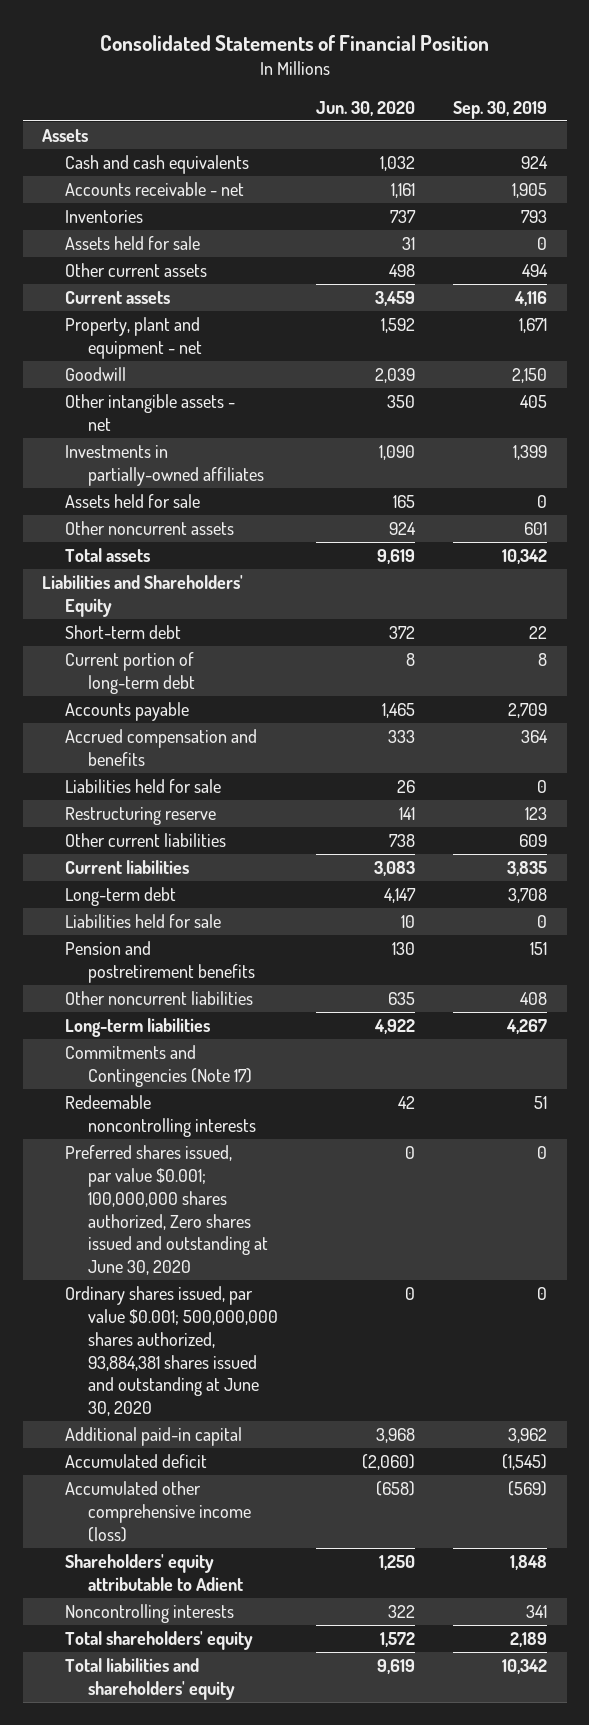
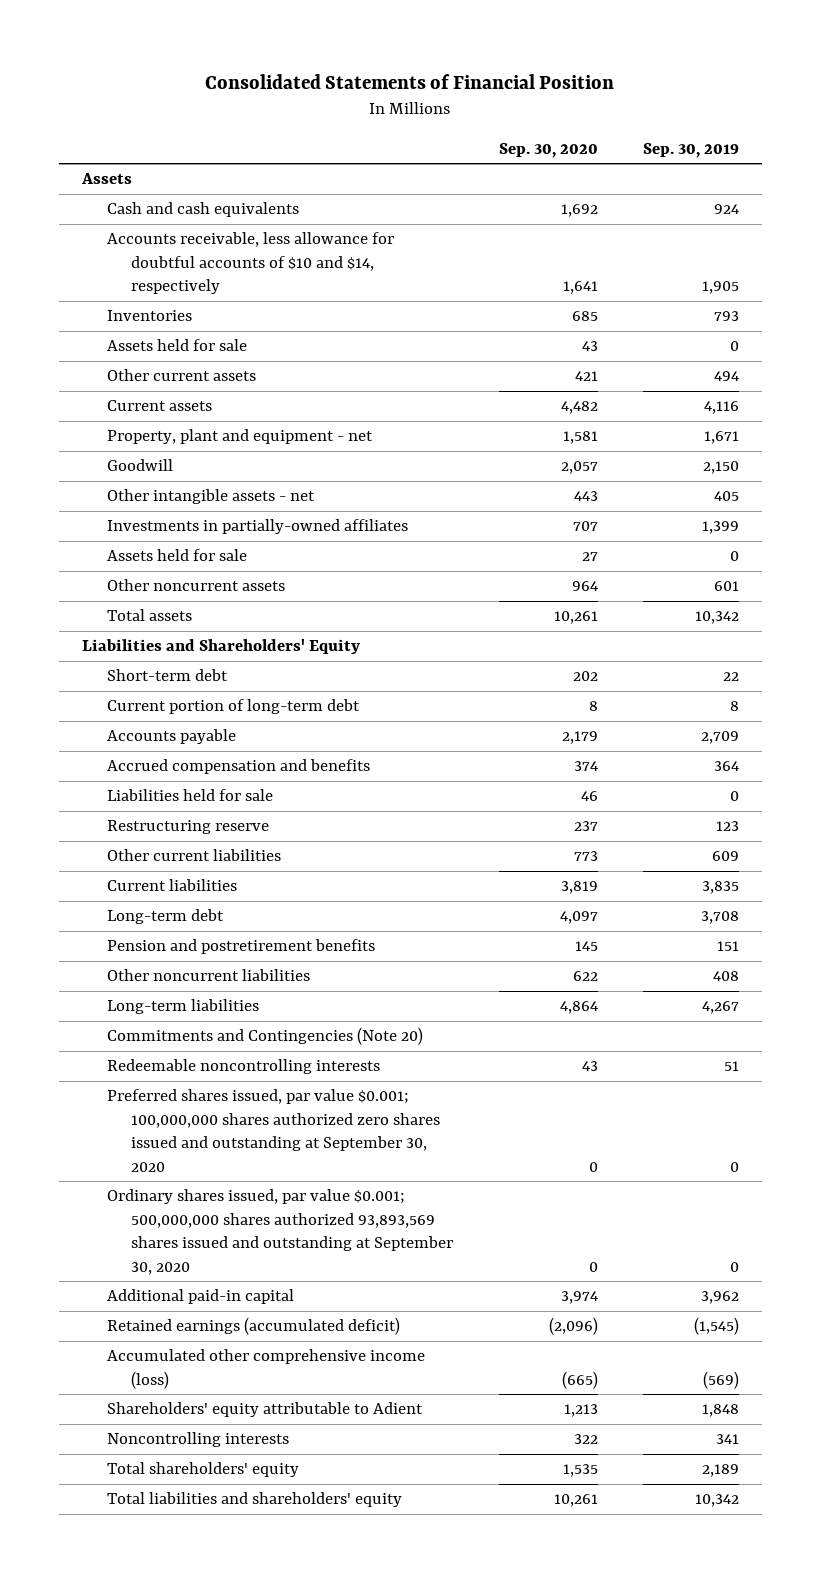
[316,100,416,116] Jun. 30, 2020 -> none
none -> [498,142,598,158] Sep. 30, 2020
[64,182,244,197] Accounts receivable - net -> [106,232,394,295] Accounts receivable, less allowance for doubtful accounts of $10 and $14, respectively
[64,914,221,929] Liabilities held for sale -> none
[64,1045,252,1088] Commitments and Contingencies (Note 17) -> [106,1027,423,1046] Commitments and Contingencies (Note 20)
[64,1145,268,1276] Preferred shares issued, par value $0.001; 100,000,000 shares authorized, Zero shares issued and outstanding at June 30, 2020 -> [106,1089,441,1172] Preferred shares issued, par value $0.001; 100,000,000 shares authorized zero shares issued and outstanding at September 30, 2020
[64,1286,278,1417] Ordinary shares issued, par value $0.001; 500,000,000 shares authorized, 93,884,381 shares issued and outstanding at June 30, 2020 -> [106,1189,454,1275] Ordinary shares issued, par value $0.001; 500,000,000 shares authorized 93,893,569 shares issued and outstanding at September 30, 2020
[64,1454,207,1469] Accumulated deficit -> [106,1317,400,1336] Retained earnings (accumulated deficit)

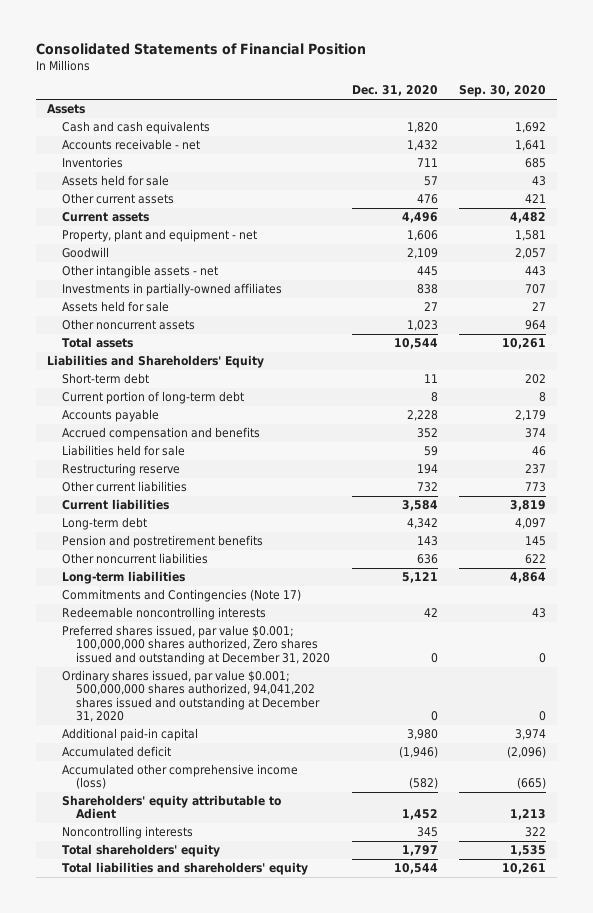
[643,142,740,158] Sep. 30, 2019 -> none
none -> [351,85,438,97] Dec. 31, 2020
[106,232,394,295] Accounts receivable, less allowance for doubtful accounts of $10 and $14, respectively -> [61,139,200,151] Accounts receivable - net
[106,1027,423,1046] Commitments and Contingencies (Note 20) -> [61,589,301,603] Commitments and Contingencies (Note 17)
[106,1089,441,1172] Preferred shares issued, par value $0.001; 100,000,000 shares authorized zero shares issued and outstanding at September 30, 2020 -> [61,625,331,665] Preferred shares issued, par value $0.001; 100,000,000 shares authorized, Zero shares issued and outstanding at December 31, 2020
[106,1189,454,1275] Ordinary shares issued, par value $0.001; 500,000,000 shares authorized 93,893,569 shares issued and outstanding at September 30, 2020 -> [61,670,321,723] Ordinary shares issued, par value $0.001; 500,000,000 shares authorized, 94,041,202 shares issued and outstanding at December 31, 2020
[106,1317,400,1336] Retained earnings (accumulated deficit) -> [61,746,171,758] Accumulated deficit

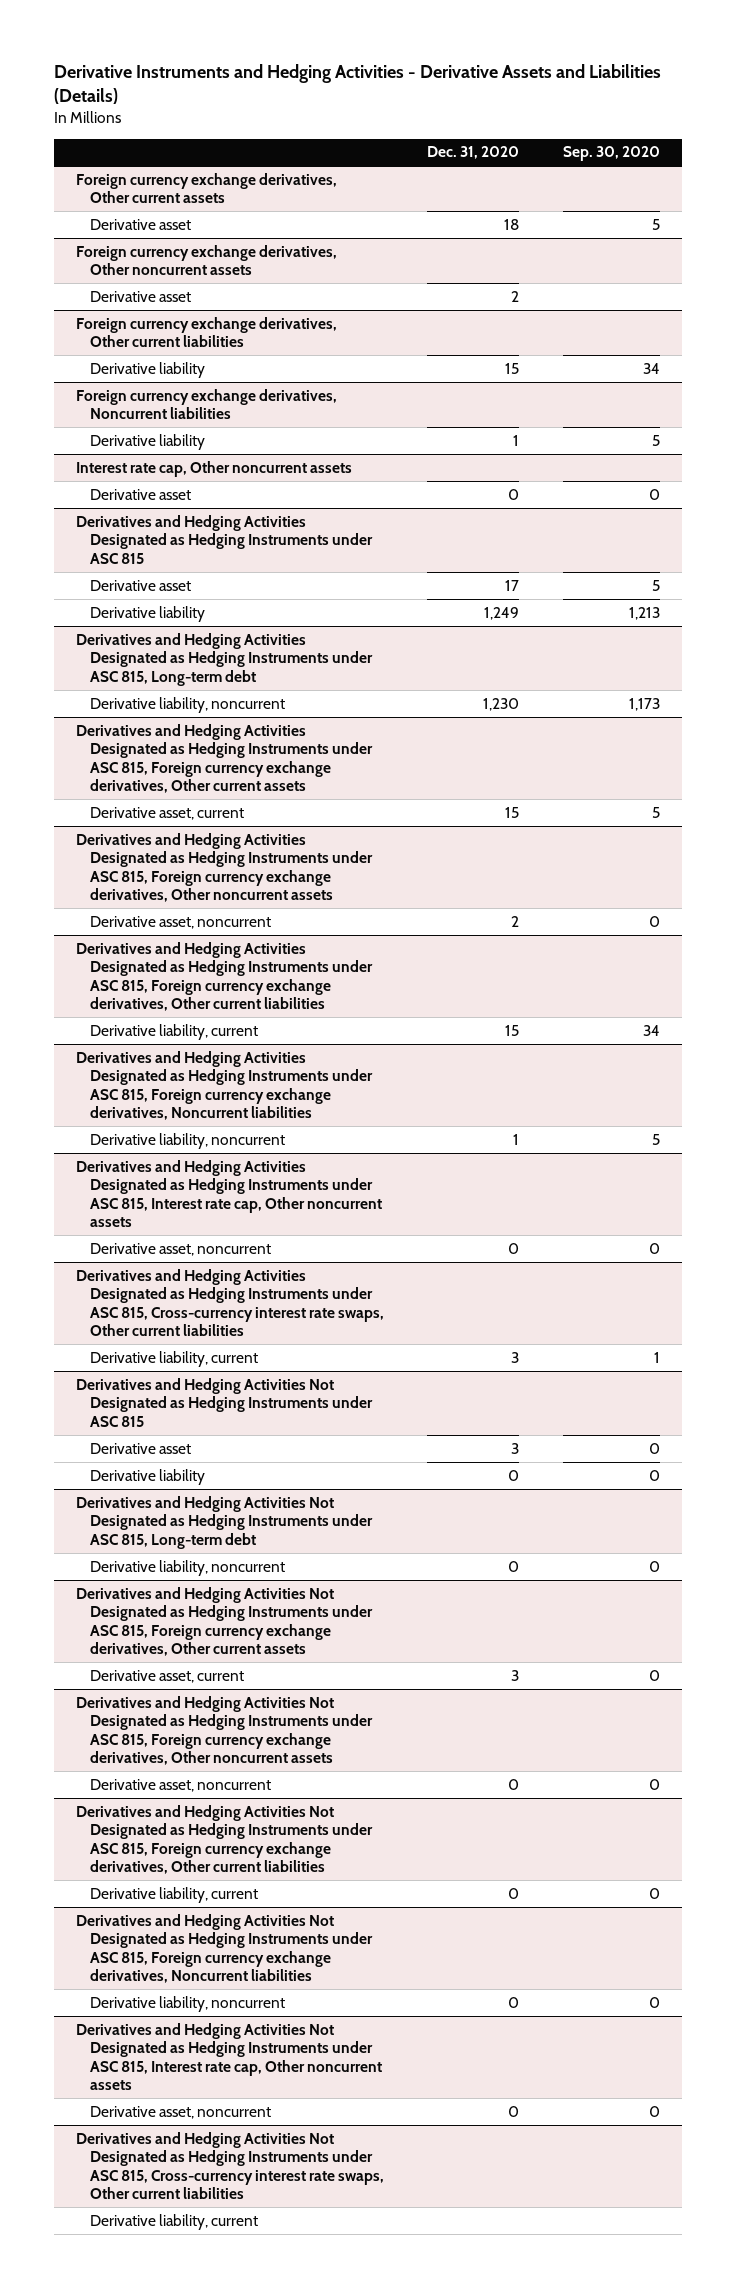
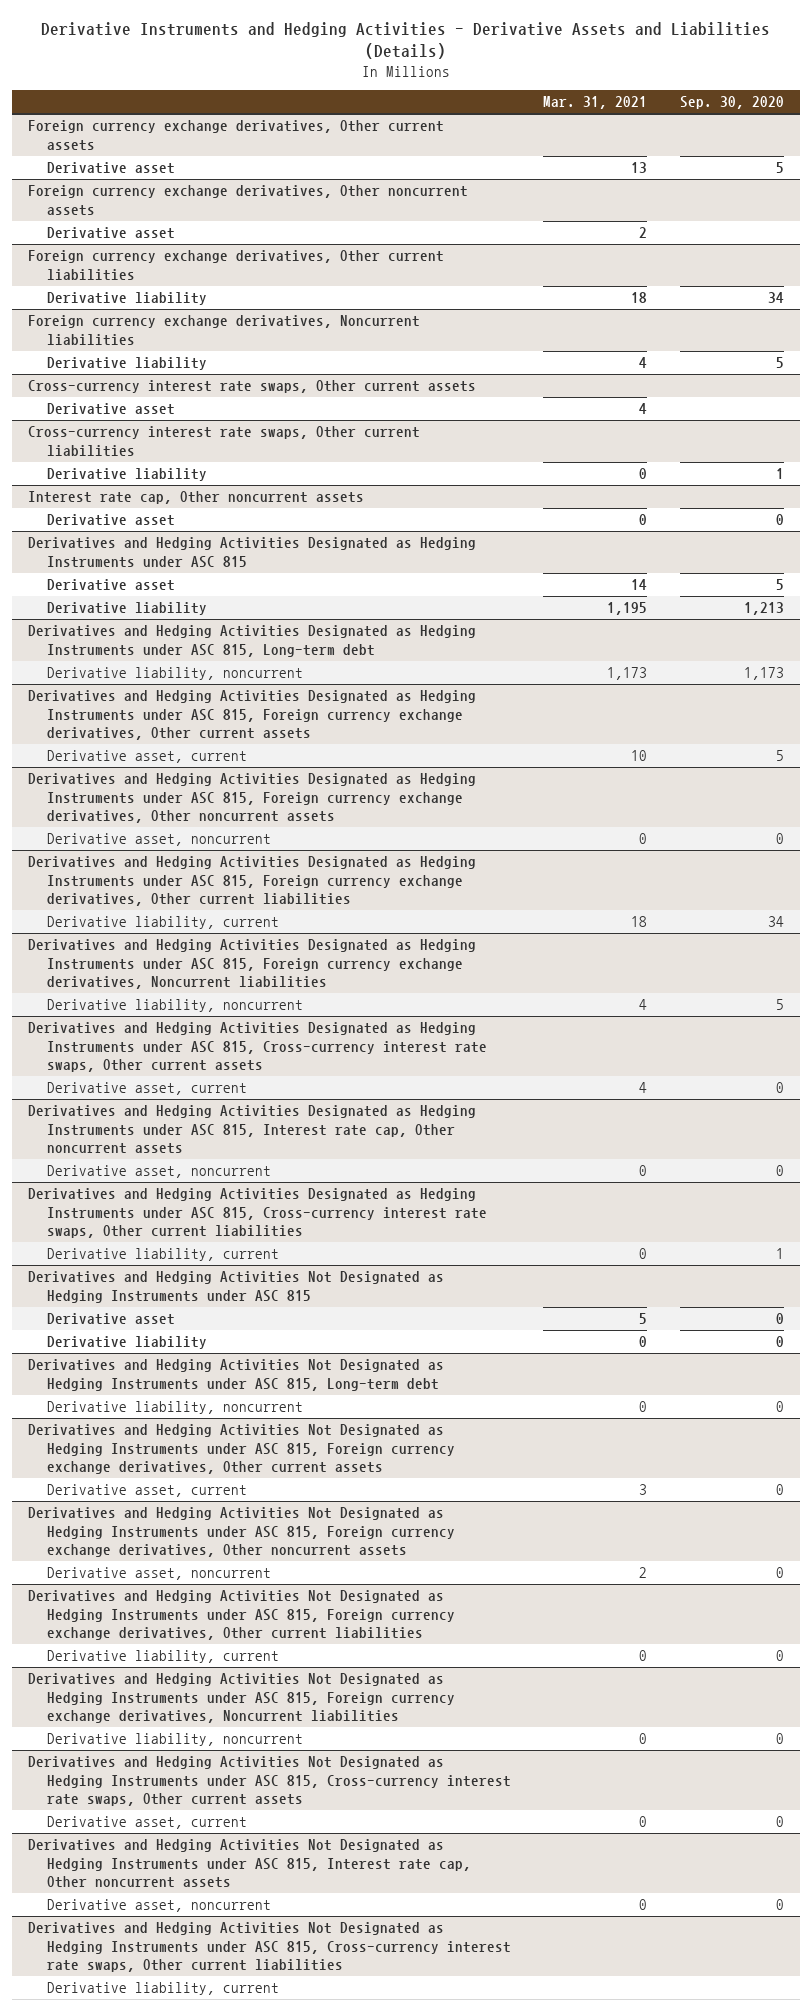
[427,146,520,160] Dec. 31, 2020 -> none
none -> [543,96,648,110] Mar. 31, 2021
none -> [27,380,476,394] Cross-currency interest rate swaps, Other current assets
none -> [47,403,176,416] Derivative asset
none -> [27,426,420,457] Cross-currency interest rate swaps, Other current liabilities
none -> [47,468,208,482] Derivative liability
none -> [27,1022,488,1072] Derivatives and Hedging Activities Designated as Hedging Instruments under ASC 815, Cross-currency interest rate swaps, Other current assets
none -> [47,1082,248,1096] Derivative asset, current
none -> [27,1756,512,1806] Derivatives and Hedging Activities Not Designated as Hedging Instruments under ASC 815, Cross-currency interest rate swaps, Other current assets
none -> [47,1816,248,1830] Derivative asset, current

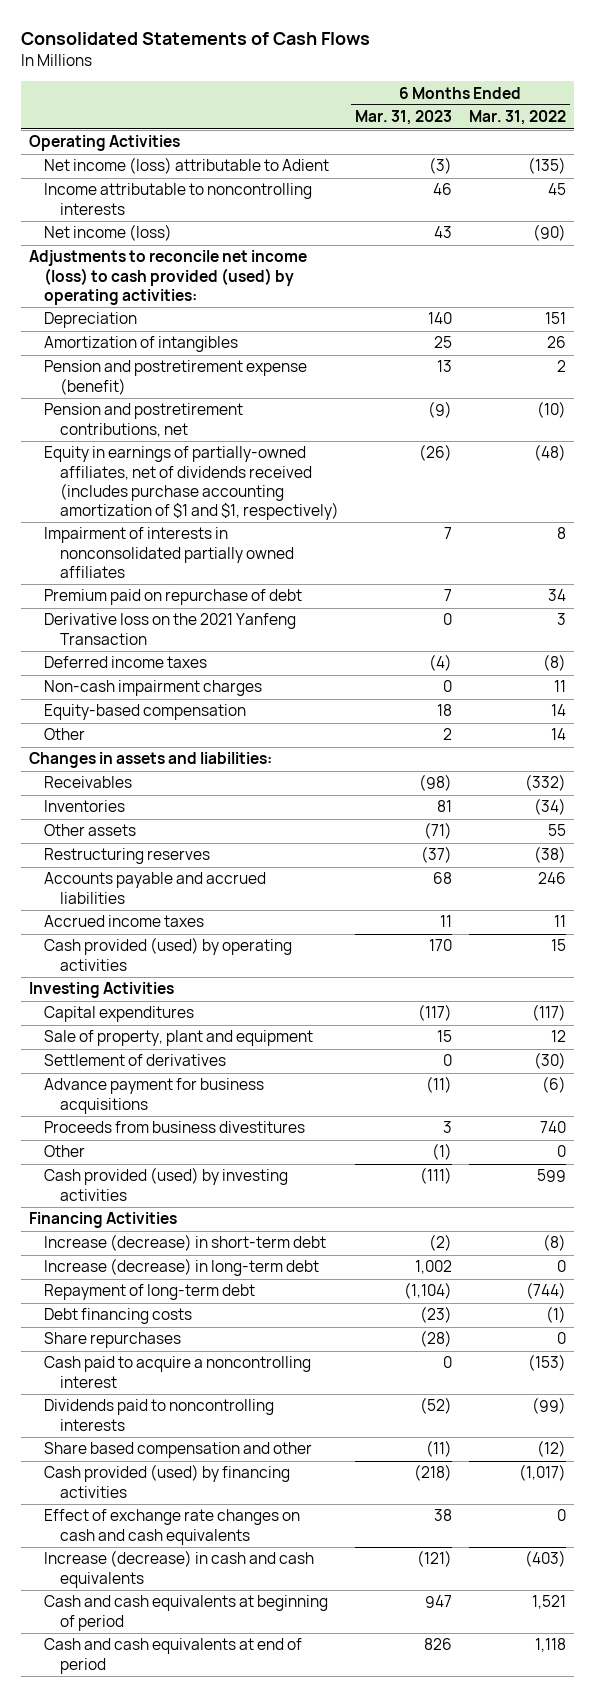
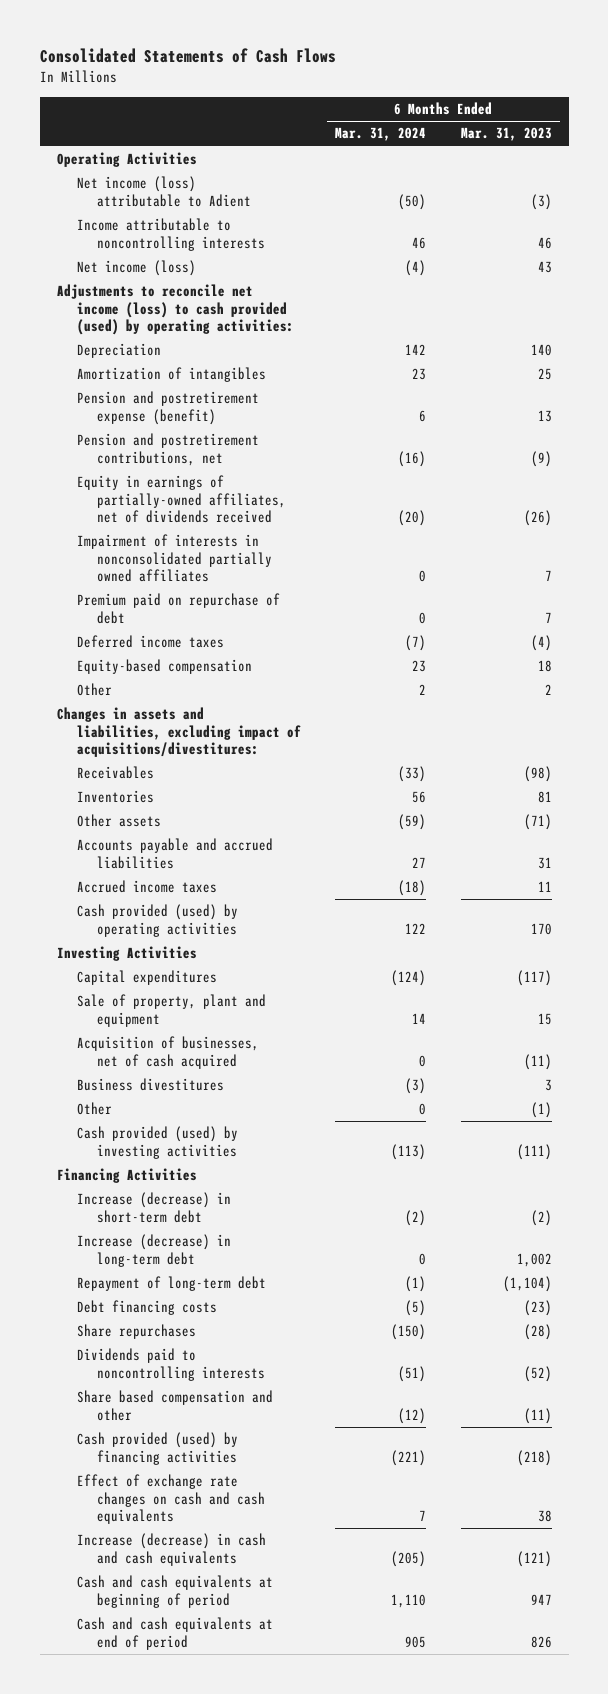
[468,110,566,126] Mar. 31, 2022 -> none
none -> [335,127,427,142] Mar. 31, 2024
[44,446,339,521] Equity in earnings of partially-owned affiliates, net of dividends received (includes purchase accounting amortization of $1 and $1, respectively) -> [76,475,286,524] Equity in earnings of partially-owned affiliates, net of dividends received
[44,613,297,645] Derivative loss on the 2021 Yanfeng Transaction -> none
[44,680,263,697] Non-cash impairment charges -> none
[29,752,273,769] Changes in assets and liabilities: -> [56,707,301,758] Changes in assets and liabilities, excluding impact of acquisitions/divestitures:
[44,848,211,865] Restructuring reserves -> none
[433,872,453,885] 68 -> [537,856,552,869] 31
[44,1054,227,1067] Settlement of derivatives -> none
[44,1078,265,1114] Advance payment for business acquisitions -> none
none -> [76,1036,259,1069] Acquisition of businesses, net of cash acquired
[44,1121,306,1134] Proceeds from business divestitures -> [76,1078,224,1092] Business divestitures
[44,1356,312,1388] Cash paid to acquire a noncontrolling interest -> none

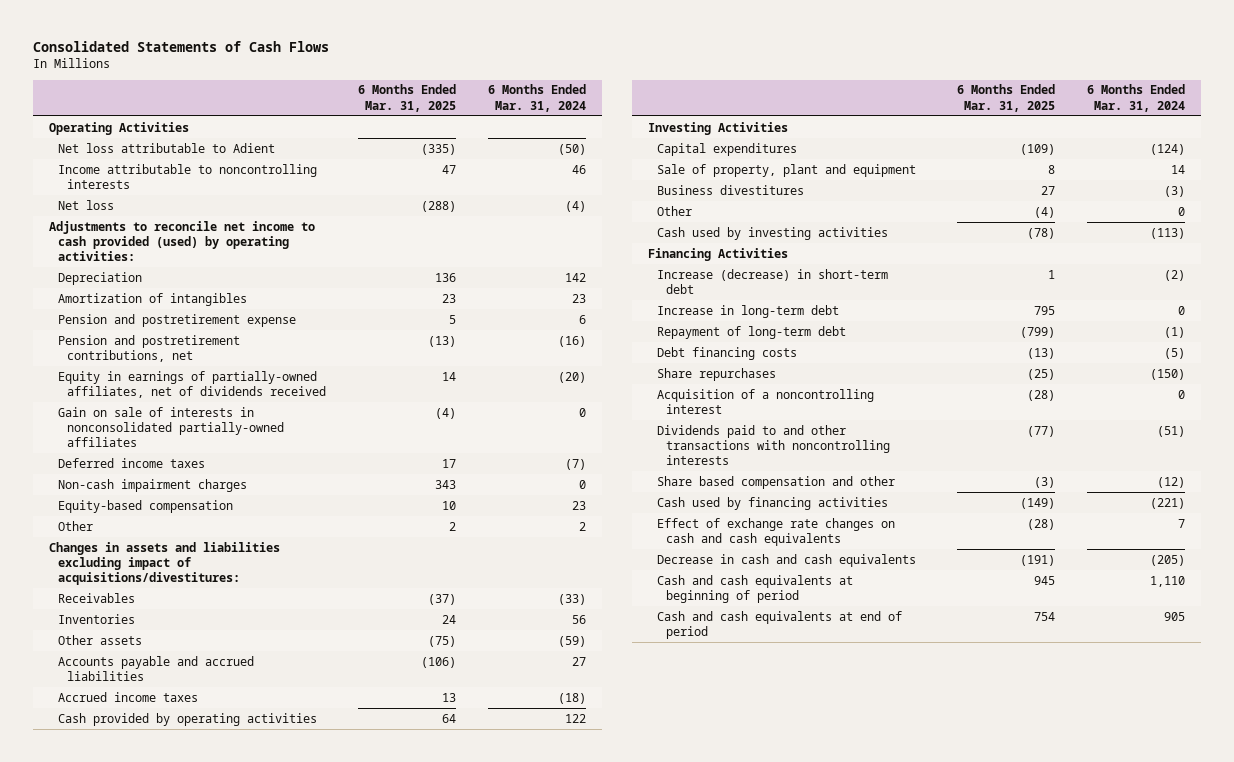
[460,127,552,142] Mar. 31, 2023 -> none
none -> [357,84,456,112] 6 Months Ended Mar. 31, 2025
[76,176,251,207] Net income (loss) attributable to Adient -> [57,142,275,153] Net loss attributable to Adient
[76,260,196,277] Net income (loss) -> [57,199,114,210] Net loss
[56,284,294,336] Adjustments to reconcile net income (loss) to cash provided (used) by operating activities: -> [49,220,316,262] Adjustments to reconcile net income to cash provided (used) by operating activities:
[76,391,259,425] Pension and postretirement expense (benefit) -> [57,313,296,327] Pension and postretirement expense
[76,593,280,624] Premium paid on repurchase of debt -> none
[76,534,272,583] Impairment of interests in nonconsolidated partially owned affiliates -> [57,406,284,448] Gain on sale of interests in nonconsolidated partially-owned affiliates
none -> [57,478,247,492] Non-cash impairment charges
[56,707,301,758] Changes in assets and liabilities, excluding impact of acquisitions/divestitures: -> [49,541,281,586] Changes in assets and liabilities excluding impact of acquisitions/divestitures:
[76,904,238,937] Cash provided (used) by operating activities -> [57,712,317,726] Cash provided by operating activities
[76,1036,259,1069] Acquisition of businesses, net of cash acquired -> none
[76,1126,238,1159] Cash provided (used) by investing activities -> [656,226,888,240] Cash used by investing activities
[76,1234,231,1267] Increase (decrease) in long-term debt -> [656,304,839,318] Increase in long-term debt
none -> [656,388,874,415] Acquisition of a noncontrolling interest
[76,1348,265,1381] Dividends paid to noncontrolling interests -> [656,424,890,466] Dividends paid to and other transactions with noncontrolling interests
[76,1432,238,1465] Cash provided (used) by financing activities -> [656,496,888,510] Cash used by financing activities
[76,1533,266,1566] Increase (decrease) in cash and cash equivalents -> [656,553,916,567] Decrease in cash and cash equivalents

